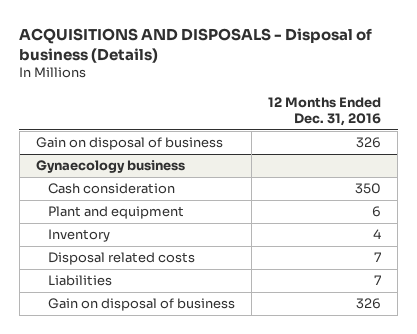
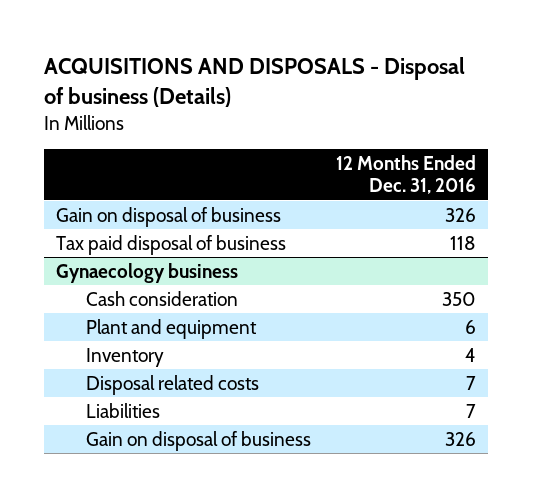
none -> [56,234,287,255] Tax paid disposal of business

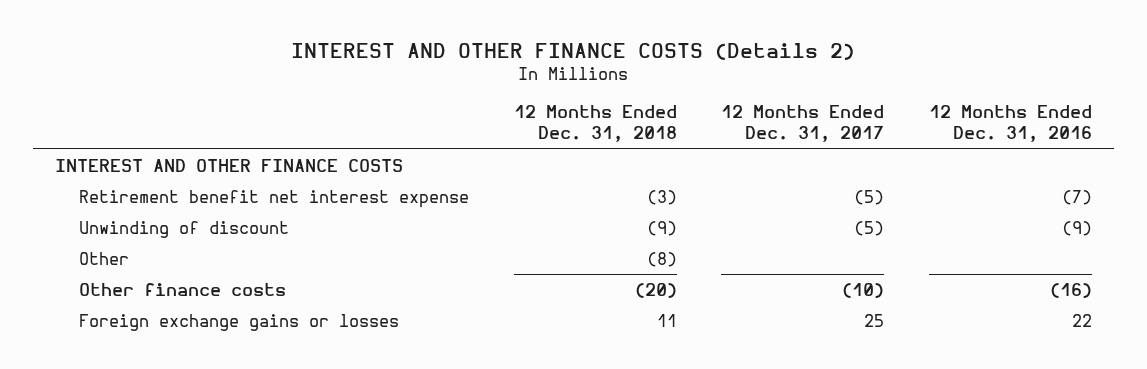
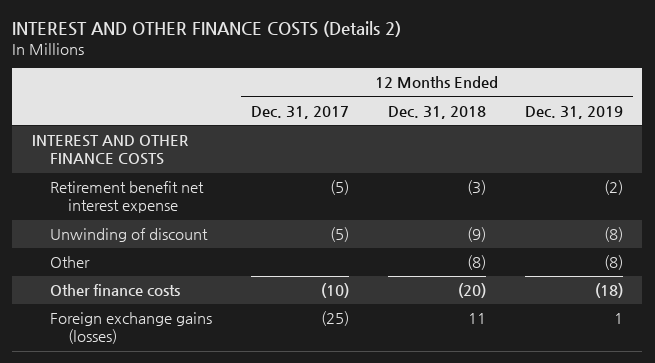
[928,105,1092,143] 12 Months Ended Dec. 31, 2016 -> none
none -> [524,105,623,119] Dec. 31, 2019
[78,313,399,331] Foreign exchange gains or losses -> [49,312,212,345] Foreign exchange gains (losses)
[864,313,885,327] 25 -> [320,311,349,327] (25)

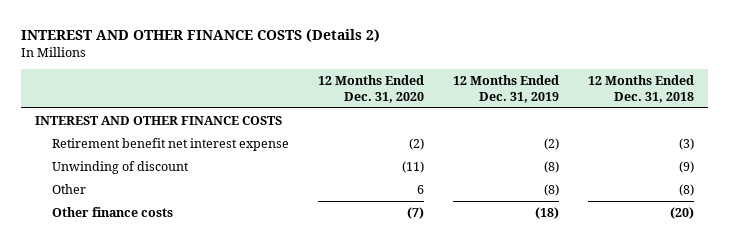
[250,105,349,119] Dec. 31, 2017 -> none
none -> [318,74,425,103] 12 Months Ended Dec. 31, 2020
[49,312,212,345] Foreign exchange gains (losses) -> none

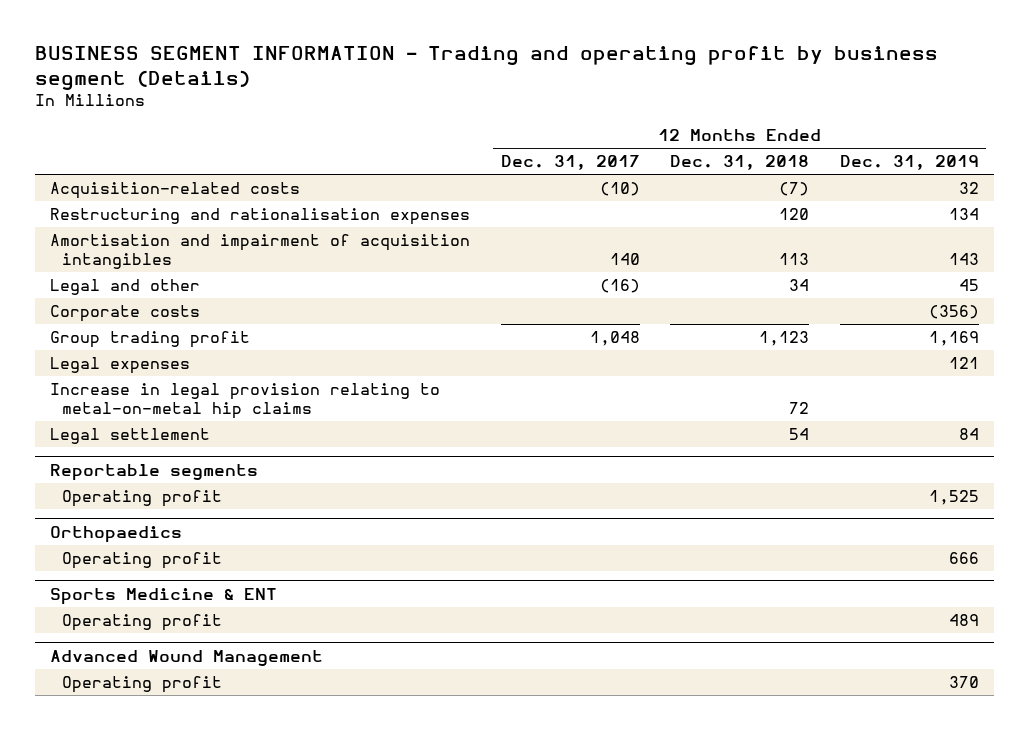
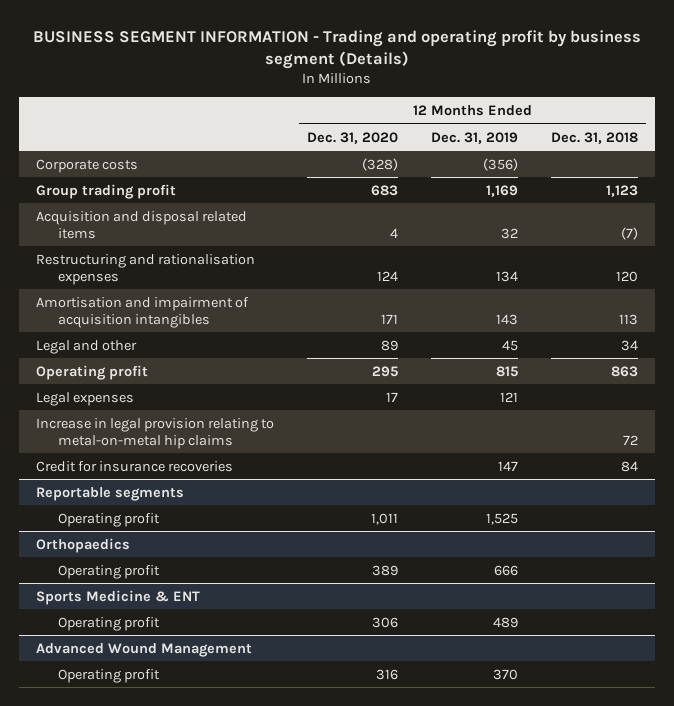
[500,155,640,171] Dec. 31, 2017 -> none
none -> [306,131,398,144] Dec. 31, 2020
[50,305,201,323] Corporate costs -> [35,158,138,173] Corporate costs
[50,331,251,349] Group trading profit -> [35,183,176,199] Group trading profit
[50,182,301,200] Acquisition-related costs -> [35,210,247,239] Acquisition and disposal related items
none -> [35,364,148,380] Operating profit
[50,428,211,445] Legal settlement -> none
none -> [35,460,233,472] Credit for insurance recoveries

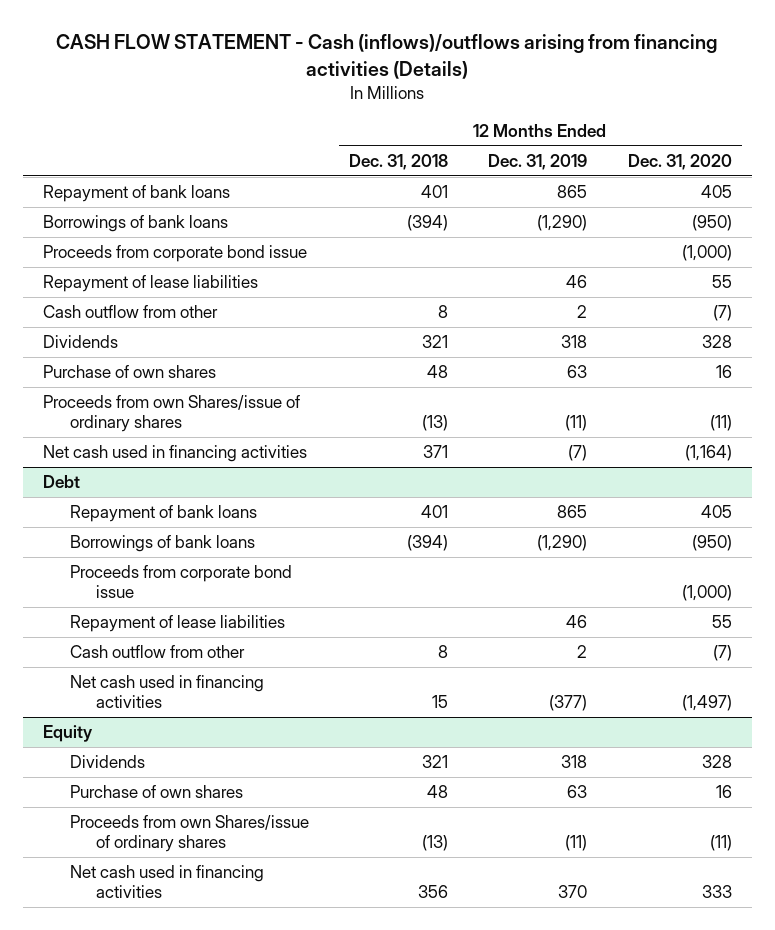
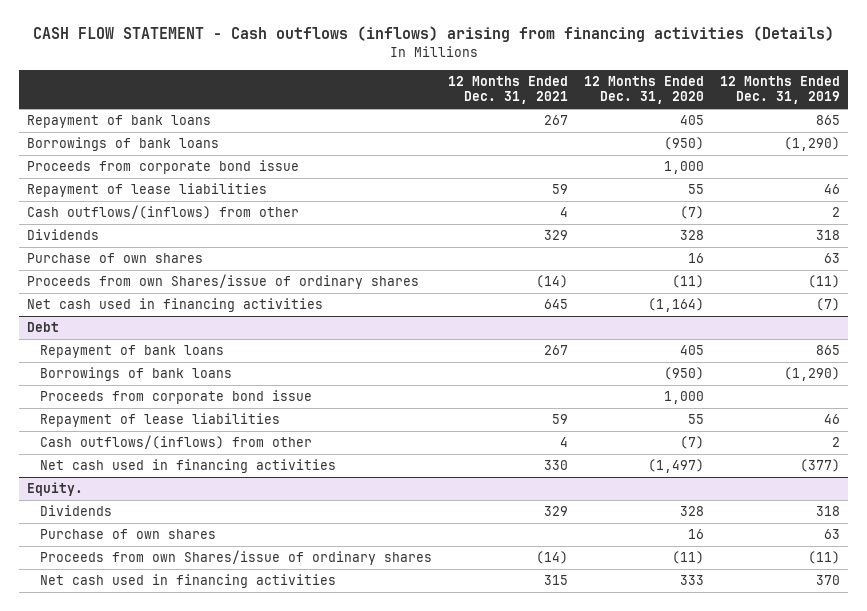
[56,34,718,79] CASH FLOW STATEMENT - Cash (inflows)/outflows arising from financing activities (Details) -> [32,26,834,43] CASH FLOW STATEMENT - Cash outflows (inflows) arising from financing activities (Details)
[349,154,449,171] Dec. 31, 2018 -> none
none -> [448,76,569,105] 12 Months Ended Dec. 31, 2021
[681,245,732,262] (1,000) -> [664,161,705,175] 1,000
[42,305,218,319] Cash outflow from other -> [26,205,299,220] Cash outflows/(inflows) from other
[681,585,732,602] (1,000) -> [664,391,705,405] 1,000
[69,645,245,659] Cash outflow from other -> [40,435,313,450] Cash outflows/(inflows) from other
[42,725,93,743] Equity -> [26,482,83,497] Equity.

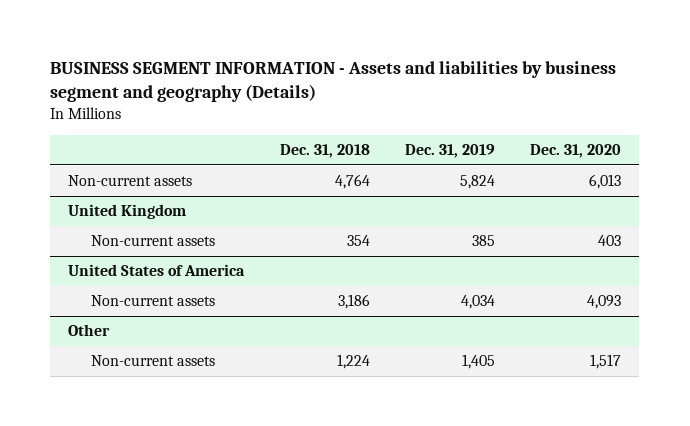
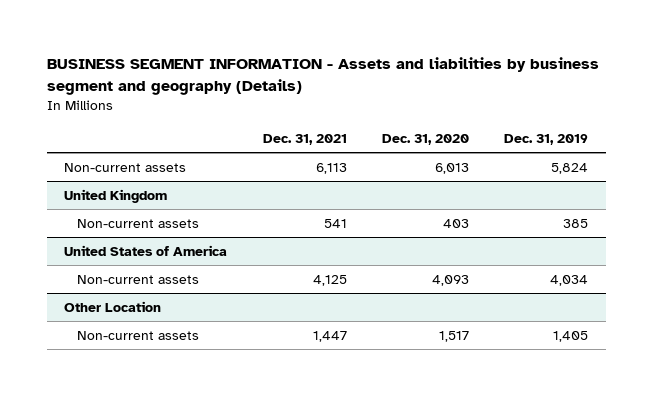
[279,143,370,158] Dec. 31, 2018 -> none
none -> [262,133,347,145] Dec. 31, 2021
[68,324,111,337] Other -> [64,300,162,312] Other Location

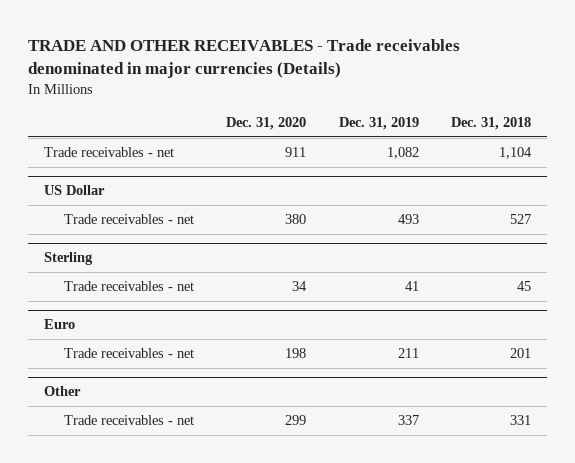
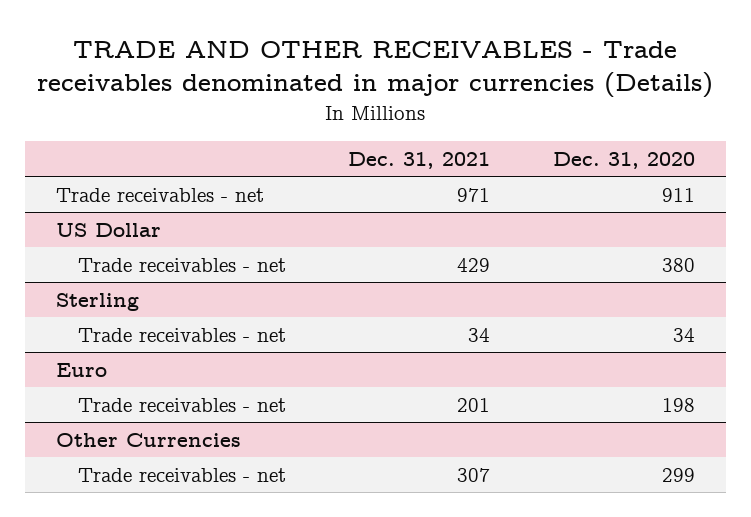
[338,117,419,131] Dec. 31, 2019 -> none
[451,117,532,131] Dec. 31, 2018 -> none
none -> [348,151,491,169] Dec. 31, 2021
[44,386,82,397] Other -> [56,432,242,447] Other Currencies

